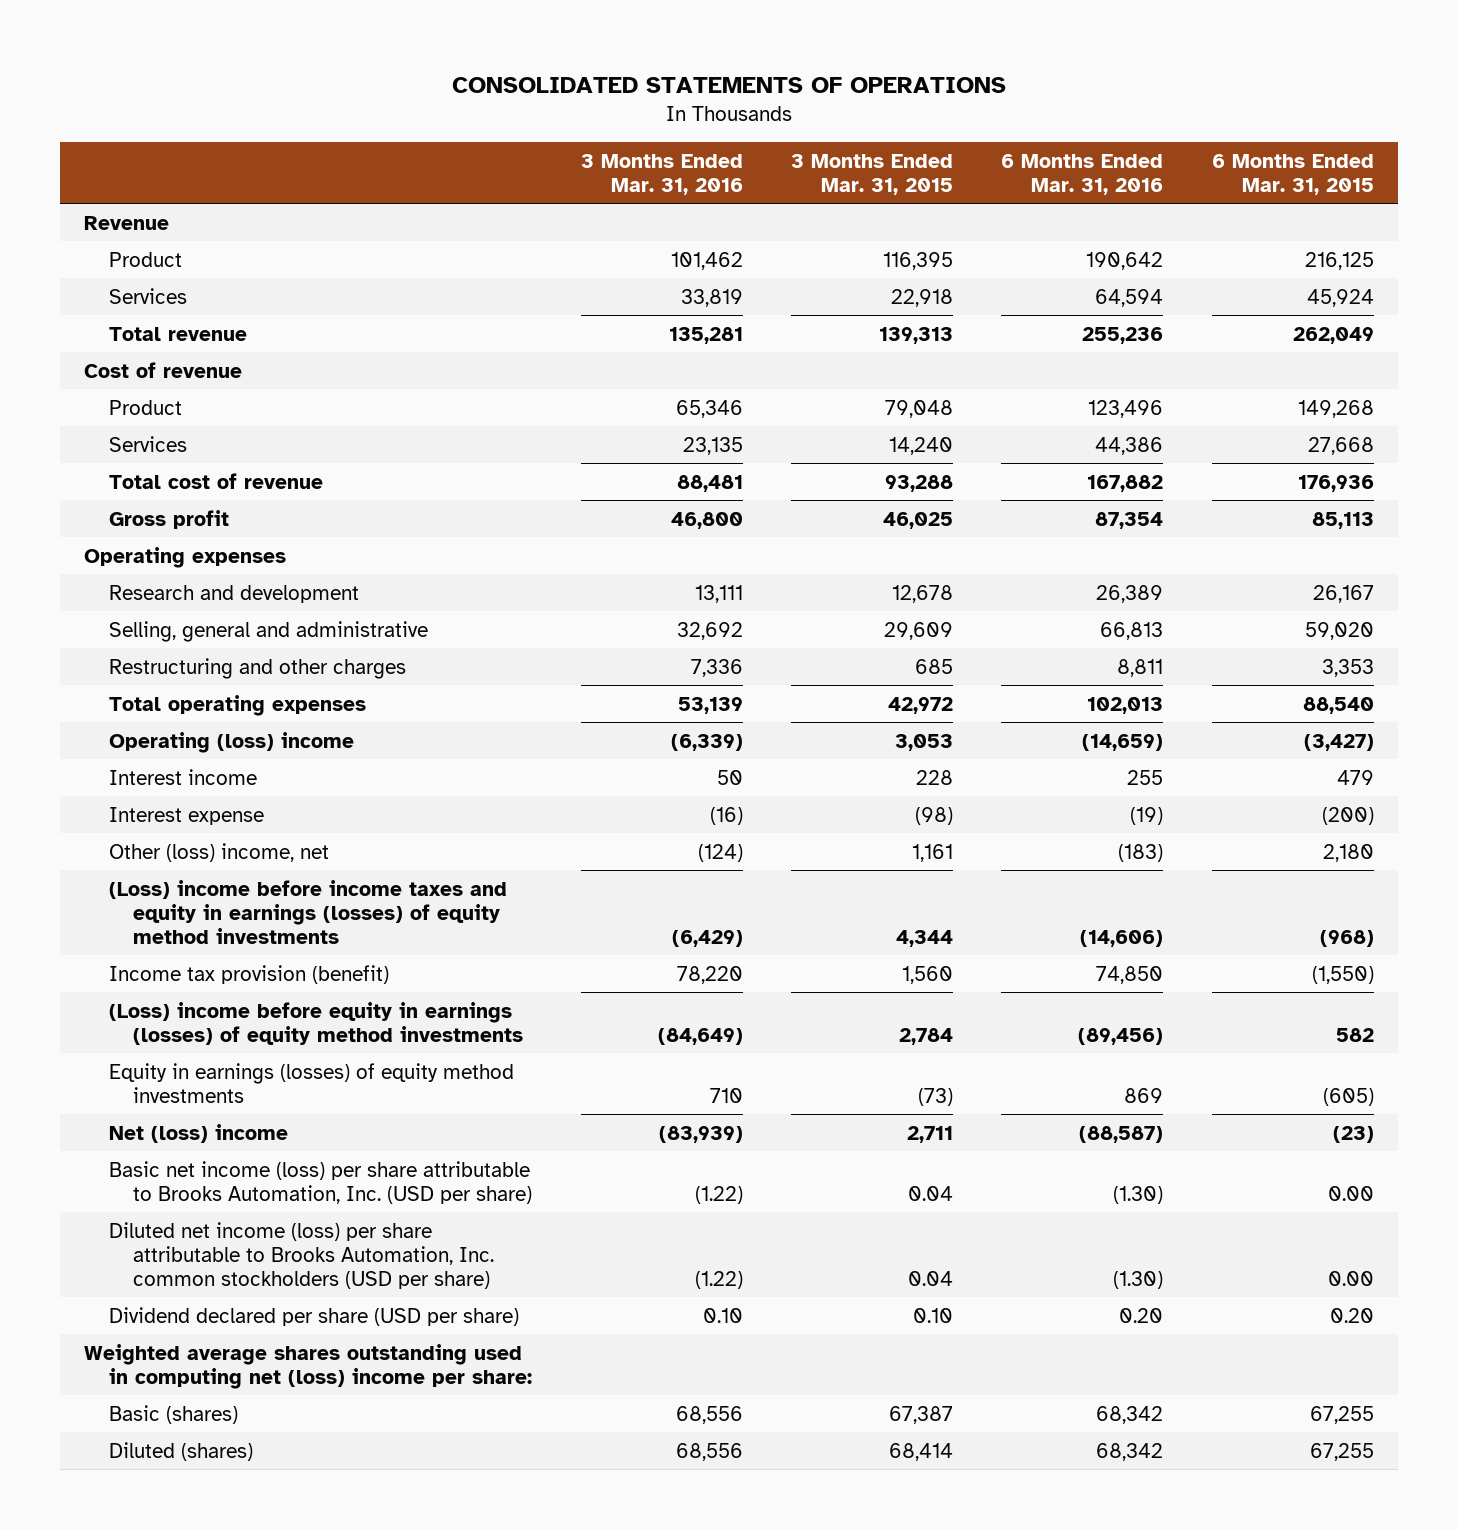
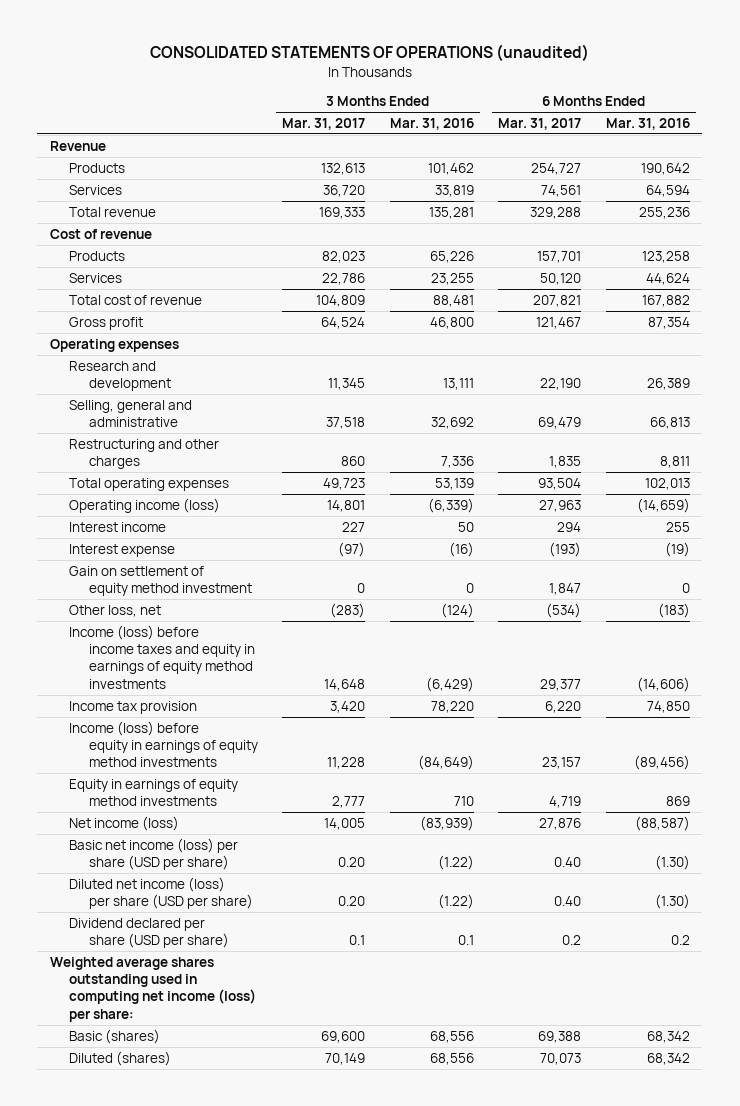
[451,76,1006,93] CONSOLIDATED STATEMENTS OF OPERATIONS -> [149,44,589,62] CONSOLIDATED STATEMENTS OF OPERATIONS (unaudited)
[790,153,953,195] 3 Months Ended Mar. 31, 2015 -> none
[1211,153,1374,195] 6 Months Ended Mar. 31, 2015 -> none
none -> [282,117,366,130] Mar. 31, 2017
none -> [498,117,582,130] Mar. 31, 2017
[108,251,182,267] Product -> [69,162,126,173] Products
[108,399,182,415] Product -> [69,250,126,261] Products
[675,399,743,418] 65,346 -> [429,250,474,263] 65,226
[1088,399,1164,418] 123,496 -> [641,250,690,263] 123,258
[682,436,743,455] 23,135 -> [430,272,474,285] 23,255
[1095,436,1164,455] 44,386 -> [645,272,690,285] 44,624
[108,731,354,753] Operating (loss) income -> [69,497,221,513] Operating income (loss)
none -> [69,565,252,597] Gain on settlement of equity method investment
[108,842,329,862] Other (loss) income, net -> [69,604,162,617] Other loss, net
[108,879,507,945] (Loss) income before income taxes and equity in earnings (losses) of equity method investments -> [69,624,255,689] Income (loss) before income taxes and equity in earnings of equity method investments
[108,964,389,984] Income tax provision (benefit) -> [69,700,198,714] Income tax provision
[108,1001,524,1045] (Loss) income before equity in earnings (losses) of equity method investments -> [69,720,258,768] Income (loss) before equity in earnings of equity method investments
[108,1062,514,1103] Equity in earnings (losses) of equity method investments -> [69,778,239,807] Equity in earnings of equity method investments
[108,1123,288,1143] Net (loss) income -> [69,815,180,831] Net income (loss)
[108,1160,533,1204] Basic net income (loss) per share attributable to Brooks Automation, Inc. (USD per share) -> [69,837,239,871] Basic net income (loss) per share (USD per share)
[108,1221,495,1290] Diluted net income (loss) per share attributable to Brooks Automation, Inc. common stockholders (USD per share) -> [69,876,253,910] Diluted net income (loss) per share (USD per share)
[702,1307,743,1323] 0.10 -> [457,935,474,946] 0.1
[1119,1307,1164,1323] 0.20 -> [670,935,690,946] 0.2
[84,1343,532,1389] Weighted average shares outstanding used in computing net (loss) income per share: -> [49,956,257,1022] Weighted average shares outstanding used in computing net income (loss) per share:

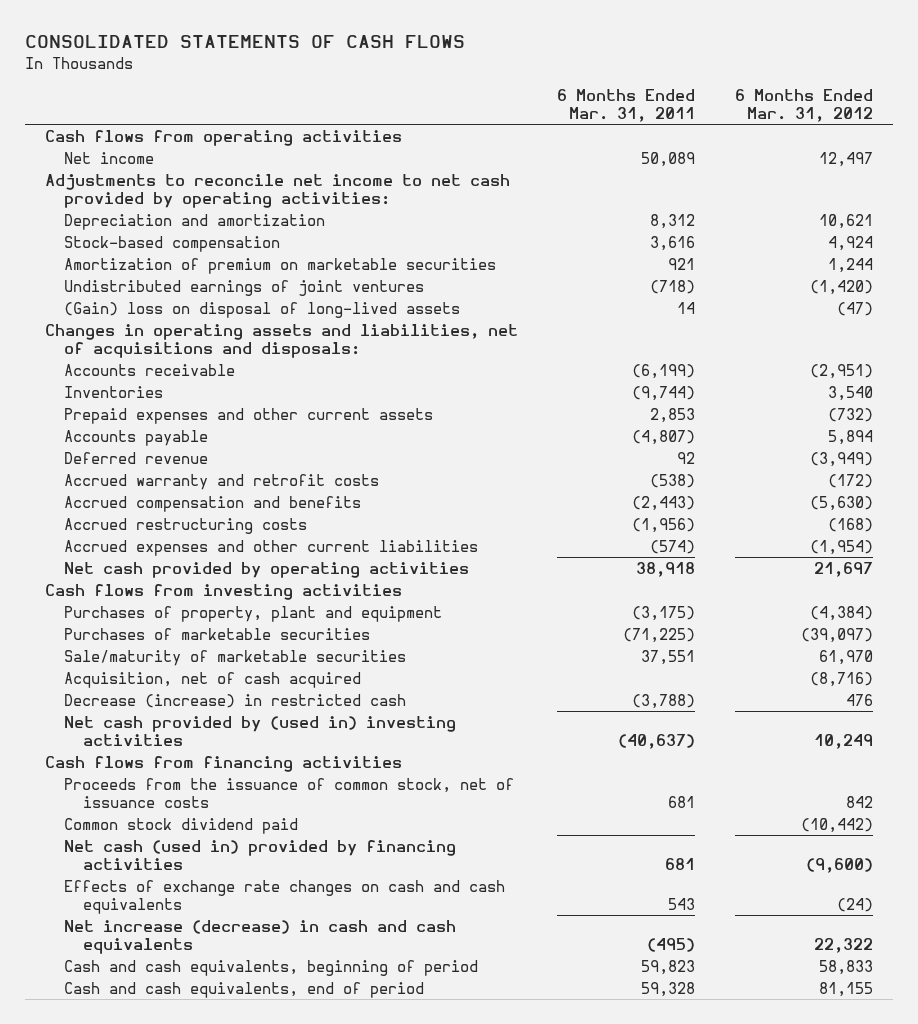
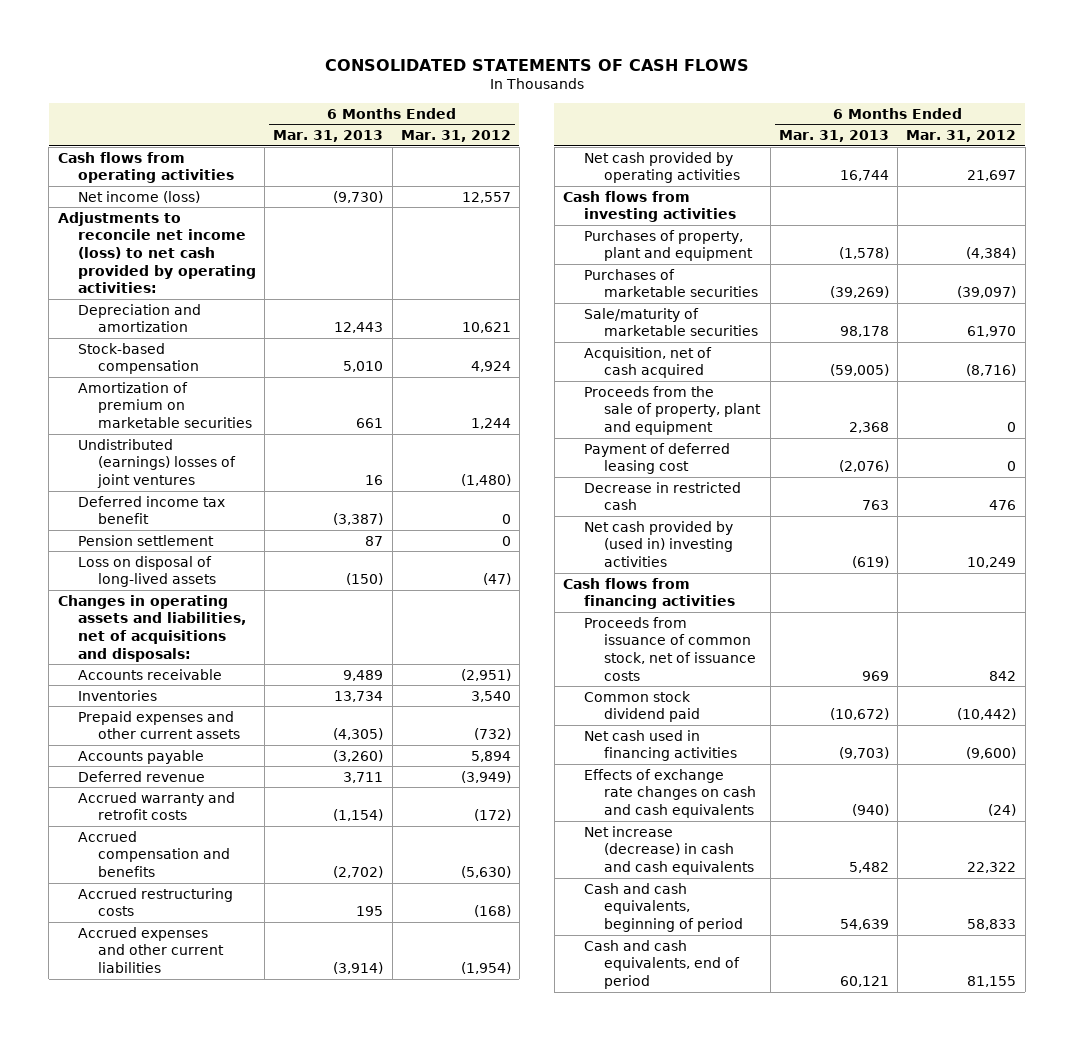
[557,88,696,122] 6 Months Ended Mar. 31, 2011 -> none
none -> [273,130,384,143] Mar. 31, 2013
[63,151,154,164] Net income -> [78,190,201,203] Net income (loss)
[819,151,874,167] 12,497 -> [461,191,511,203] 12,557
[44,173,510,208] Adjustments to reconcile net income to net cash provided by operating activities: -> [57,211,257,294] Adjustments to reconcile net income (loss) to net cash provided by operating activities:
[63,279,424,296] Undistributed earnings of joint ventures -> [78,438,237,489] Undistributed (earnings) losses of joint ventures
[810,279,874,295] (1,420) -> [460,474,511,487] (1,480)
none -> [78,495,226,525] Deferred income tax benefit
none -> [78,534,215,546] Pension settlement
[63,301,460,318] (Gain) loss on disposal of long-lived assets -> [78,555,217,588] Loss on disposal of long-lived assets
none -> [583,385,762,436] Proceeds from the sale of property, plant and equipment
none -> [583,442,730,475] Payment of deferred leasing cost
[63,693,406,708] Decrease (increase) in restricted cash -> [583,481,741,511] Decrease in restricted cash
[63,777,514,808] Proceeds from the issuance of common stock, net of issuance costs -> [583,616,757,681] Proceeds from issuance of common stock, net of issuance costs
[63,839,456,870] Net cash (used in) provided by financing activities -> [583,729,738,762] Net cash used in financing activities

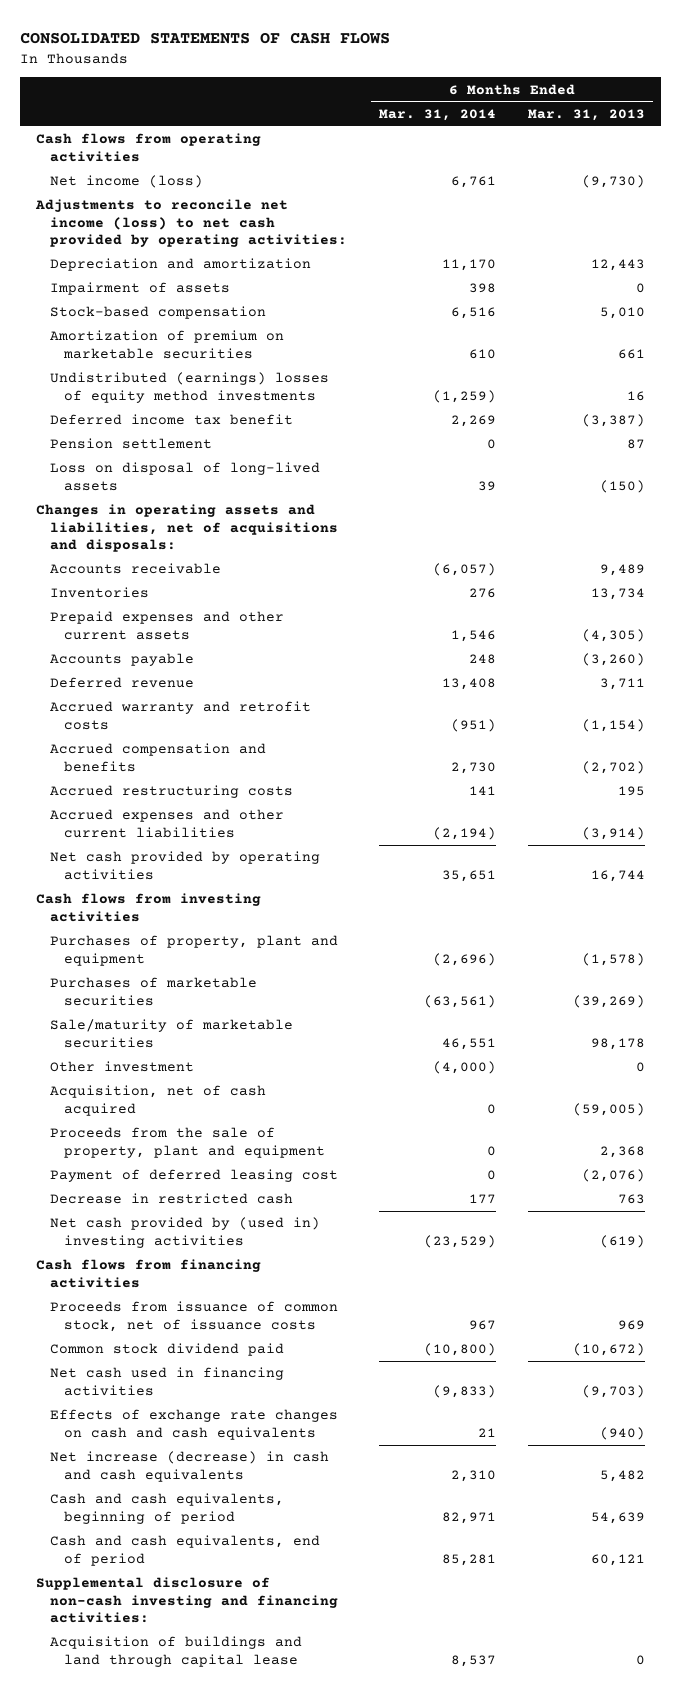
[400,130,511,143] Mar. 31, 2012 -> none
none -> [379,108,497,121] Mar. 31, 2014
none -> [50,282,231,296] Impairment of assets
[78,438,237,489] Undistributed (earnings) losses of joint ventures -> [50,372,330,403] Undistributed (earnings) losses of equity method investments
none -> [50,1061,195,1073] Other investment
none -> [36,1577,339,1624] Supplemental disclosure of non-cash investing and financing activities:
none -> [50,1636,303,1667] Acquisition of buildings and land through capital lease

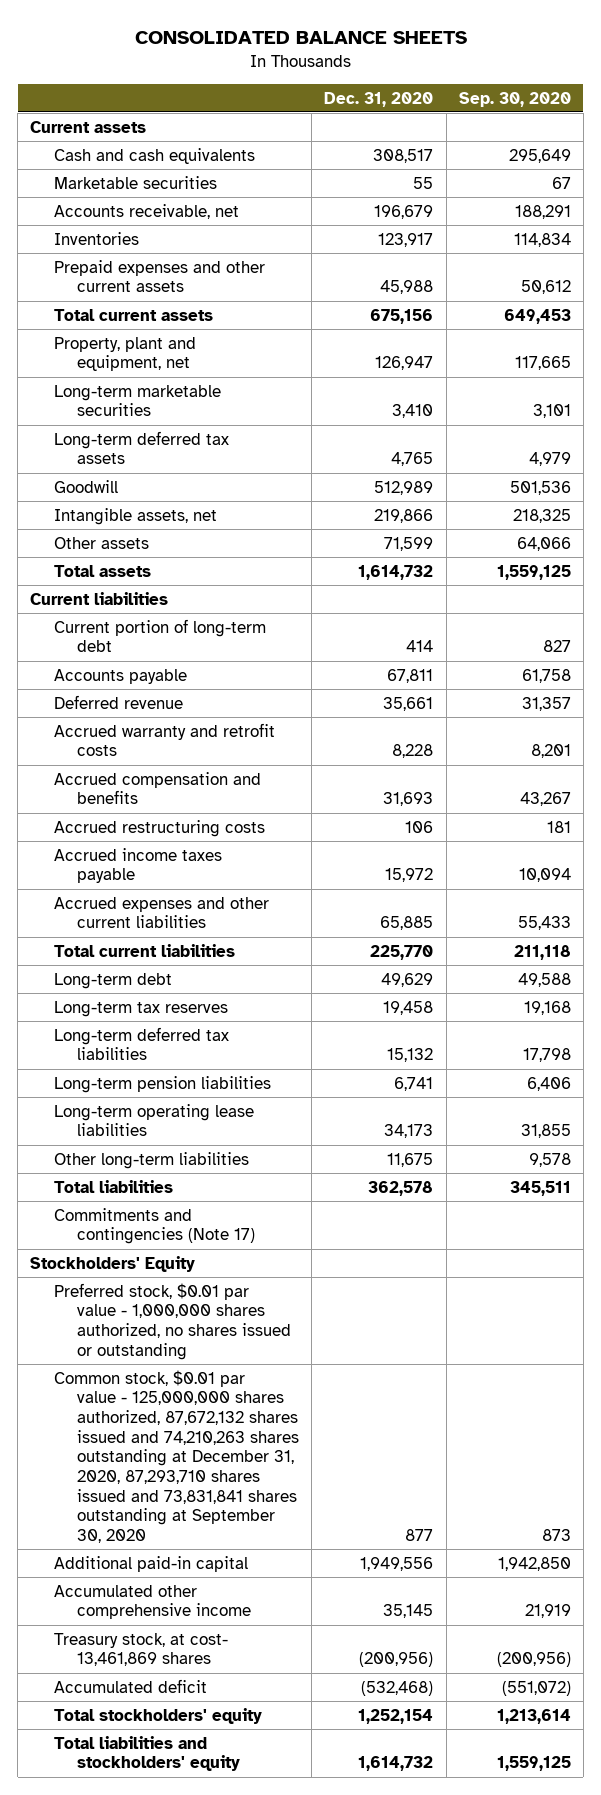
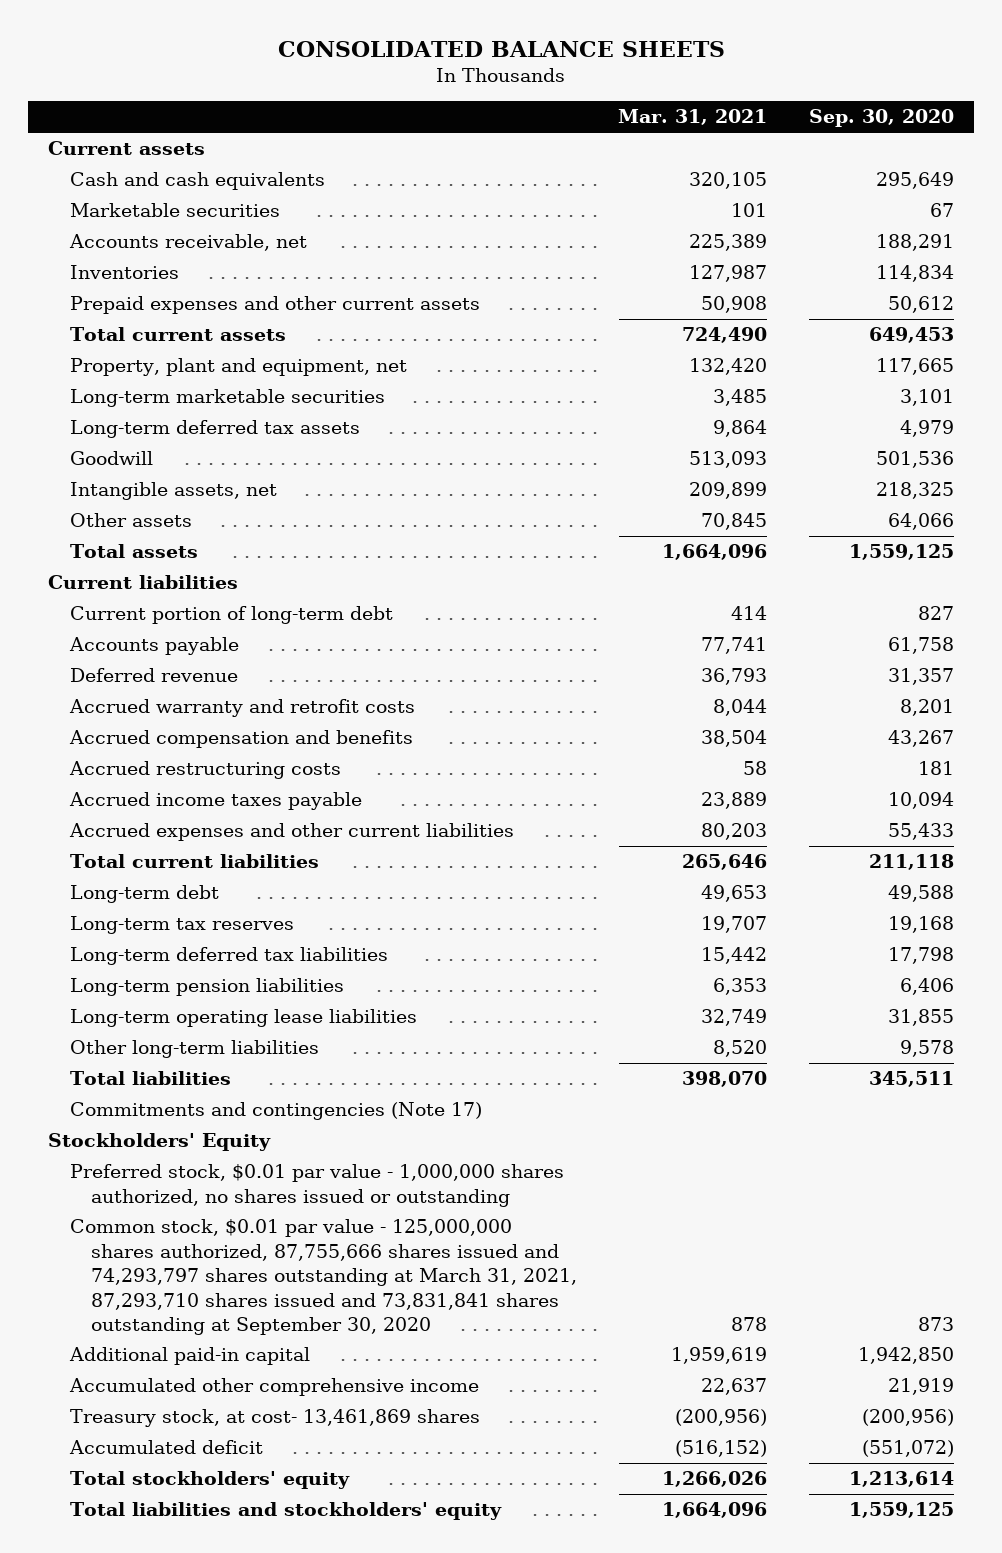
[324,91,434,107] Dec. 31, 2020 -> none
none -> [618,109,768,126] Mar. 31, 2021
[53,1369,300,1543] Common stock, $0.01 par value - 125,000,000 shares authorized, 87,672,132 shares issued and 74,210,263 shares outstanding at December 31, 2020, 87,293,710 shares issued and 73,831,841 shares outstanding at September 30, 2020 -> [69,1219,578,1335] Common stock, $0.01 par value - 125,000,000 shares authorized, 87,755,666 shares issued and 74,293,797 shares outstanding at March 31, 2021, 87,293,710 shares issued and 73,831,841 shares outstanding at September 30, 2020

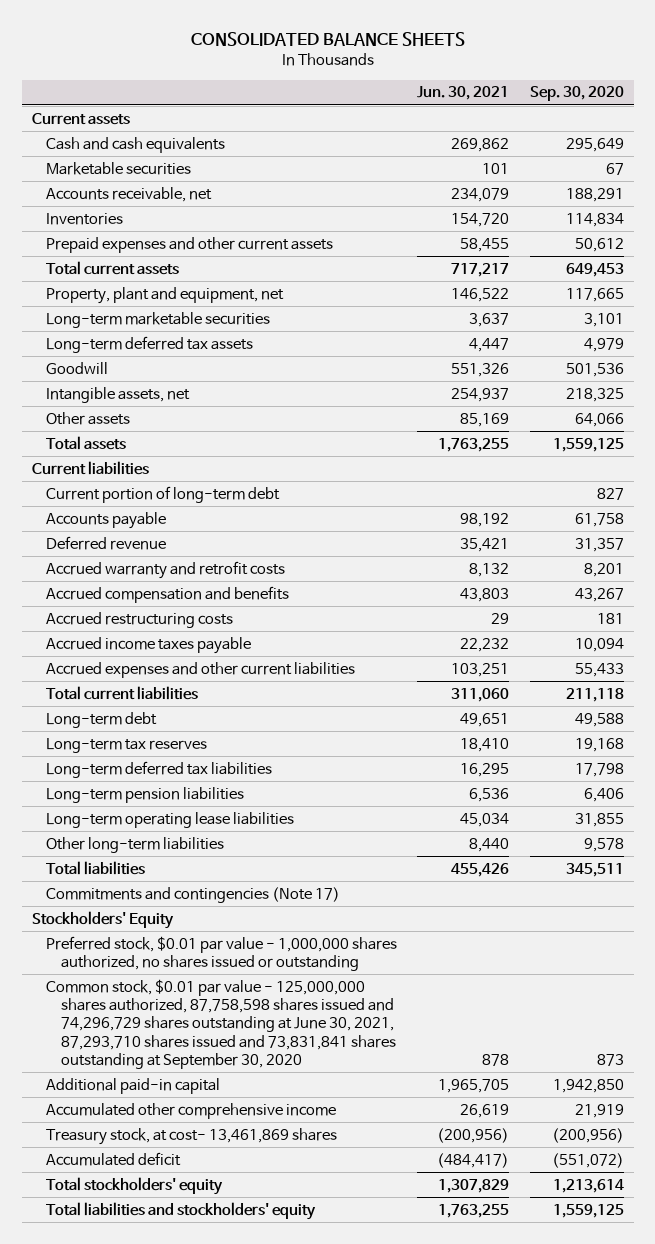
[618,109,768,126] Mar. 31, 2021 -> none
none -> [417,86,510,101] Jun. 30, 2021
[69,1219,578,1335] Common stock, $0.01 par value - 125,000,000 shares authorized, 87,755,666 shares issued and 74,293,797 shares outstanding at March 31, 2021, 87,293,710 shares issued and 73,831,841 shares outstanding at September 30, 2020 -> [46,978,396,1070] Common stock, $0.01 par value - 125,000,000 shares authorized, 87,758,598 shares issued and 74,296,729 shares outstanding at June 30, 2021, 87,293,710 shares issued and 73,831,841 shares outstanding at September 30, 2020

